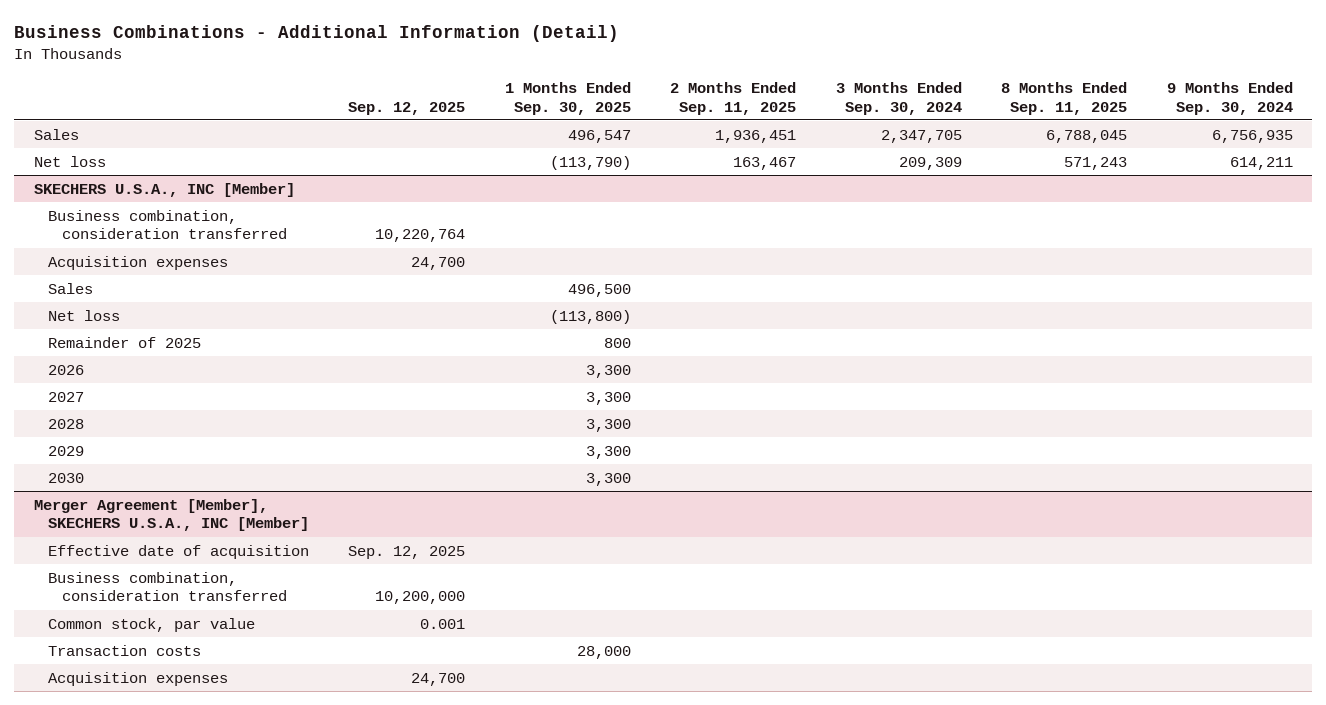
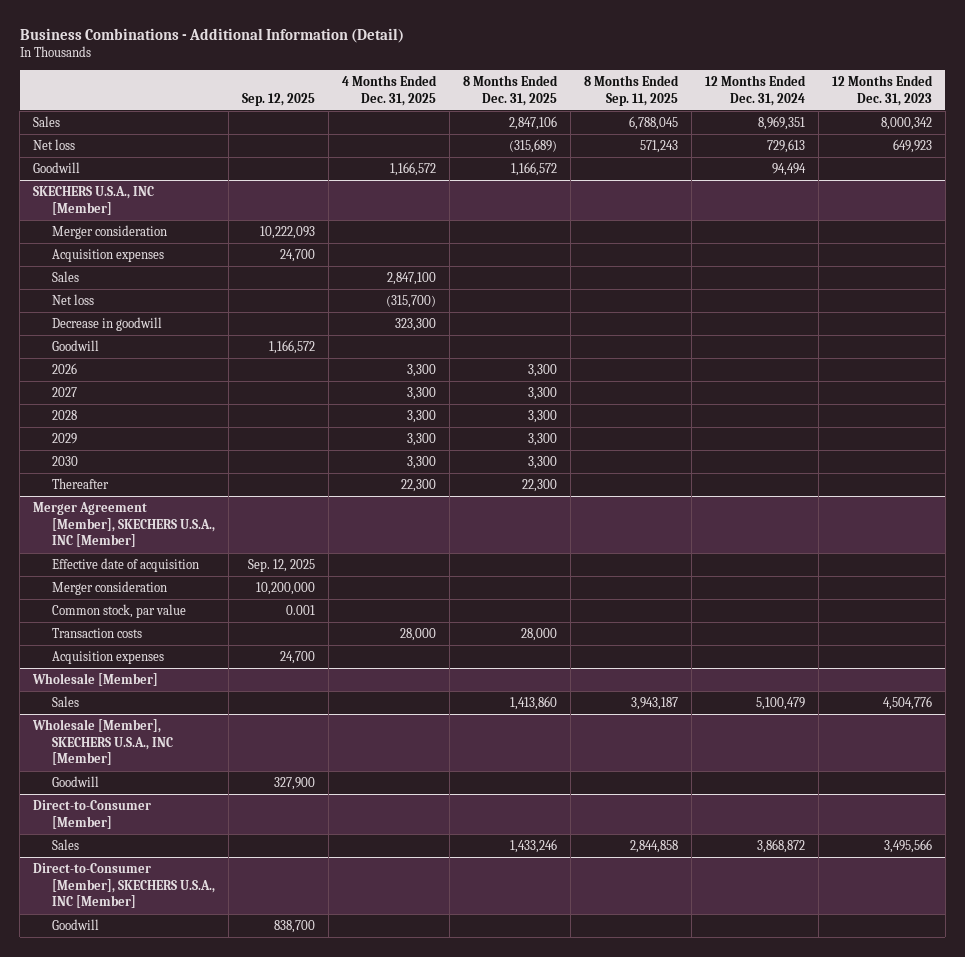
[504,82,631,115] 1 Months Ended Sep. 30, 2025 -> none
[670,82,797,115] 2 Months Ended Sep. 11, 2025 -> none
[835,82,962,115] 3 Months Ended Sep. 30, 2024 -> none
[1166,82,1293,115] 9 Months Ended Sep. 30, 2024 -> none
none -> [341,74,437,106] 4 Months Ended Dec. 31, 2025
none -> [462,74,558,106] 8 Months Ended Dec. 31, 2025
none -> [704,74,806,106] 12 Months Ended Dec. 31, 2024
none -> [831,74,933,106] 12 Months Ended Dec. 31, 2023
none -> [33,162,81,174] Goodwill
[48,209,288,240] Business combination, consideration transferred -> [51,225,167,240] Merger consideration
[375,229,466,243] 10,220,764 -> [259,226,315,240] 10,222,093
[48,336,202,348] Remainder of 2025 -> none
none -> [51,317,162,332] Decrease in goodwill
none -> [51,340,99,352] Goodwill
none -> [51,478,109,490] Thereafter
[48,571,288,602] Business combination, consideration transferred -> [51,581,167,596] Merger consideration
none -> [32,673,159,687] Wholesale [Member]
none -> [51,696,79,708] Sales
none -> [32,719,173,766] Wholesale [Member], SKECHERS U.S.A., INC [Member]
none -> [51,776,99,788] Goodwill
none -> [33,800,152,829] Direct-to-Consumer [Member]
none -> [51,839,79,851] Sales
none -> [33,863,215,909] Direct-to-Consumer [Member], SKECHERS U.S.A., INC [Member]
none -> [51,919,99,931] Goodwill

